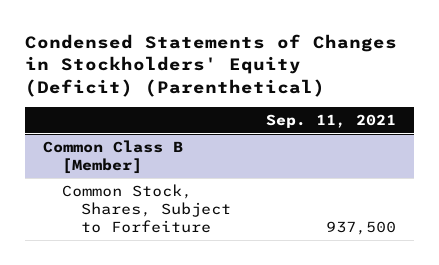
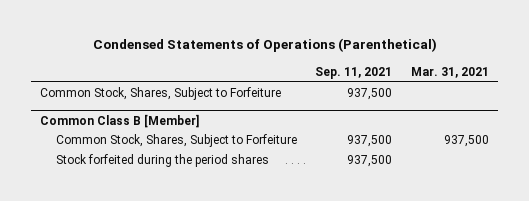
[25,33,398,97] Condensed Statements of Changes in Stockholders' Equity (Deficit) (Parenthetical) -> [92,38,437,53] Condensed Statements of Operations (Parenthetical)
none -> [411,66,490,78] Mar. 31, 2021
none -> [40,87,282,101] Common Stock, Shares, Subject to Forfeiture
none -> [55,154,269,168] Stock forfeited during the period shares

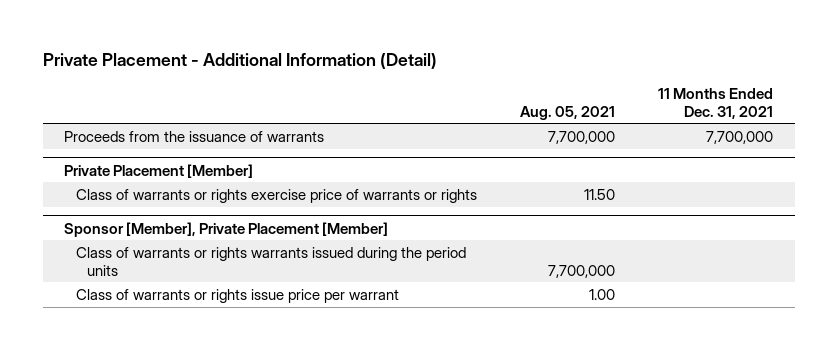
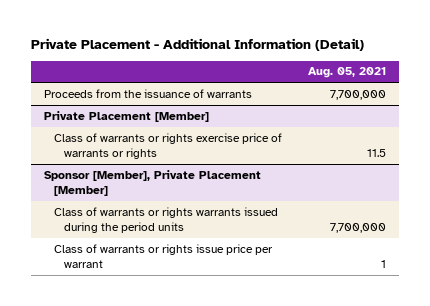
[658,87,774,119] 11 Months Ended Dec. 31, 2021 -> none
[584,188,616,200] 11.50 -> [367,148,387,157] 11.5
[589,288,616,300] 1.00 -> [381,259,387,268] 1

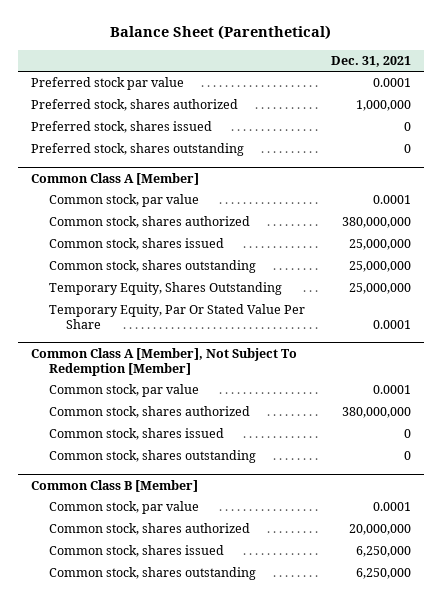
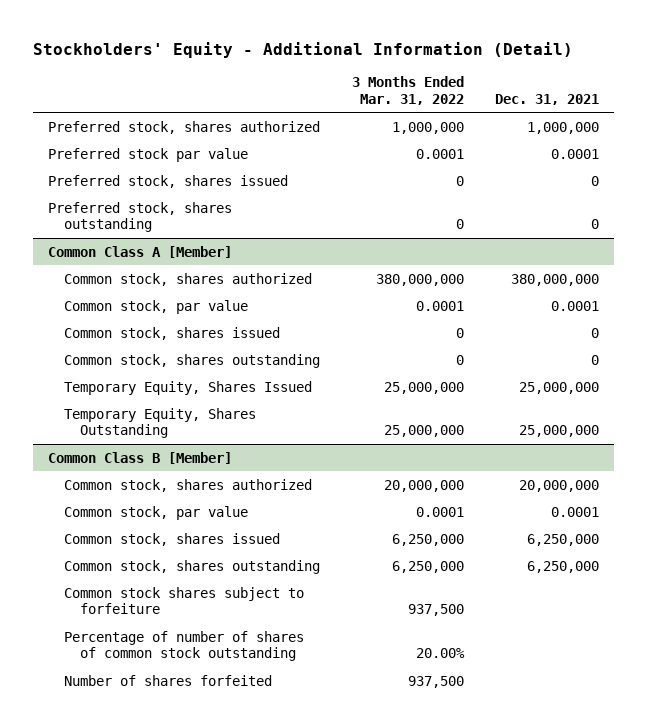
[109,25,331,41] Balance Sheet (Parenthetical) -> [32,41,573,58] Stockholders' Equity - Additional Information (Detail)
none -> [351,76,464,105] 3 Months Ended Mar. 31, 2022
[31,77,185,91] Preferred stock par value -> [48,147,249,162] Preferred stock par value
[48,194,199,208] Common stock, par value -> none
[48,238,224,251] Common stock, shares issued -> none
[48,260,256,274] Common stock, shares outstanding -> none
[48,304,305,330] Temporary Equity, Par Or Stated Value Per Share -> none
[31,347,298,376] Common Class A [Member], Not Subject To Redemption [Member] -> none
[48,406,250,419] Common stock, shares authorized -> none
none -> [64,380,313,395] Temporary Equity, Shares Issued
[48,282,282,296] Temporary Equity, Shares Outstanding -> [64,407,257,439] Temporary Equity, Shares Outstanding
[48,501,199,515] Common stock, par value -> [64,505,249,520] Common stock, par value
none -> [64,586,305,615] Common stock shares subject to forfeiture
none -> [64,630,305,662] Percentage of number of shares of common stock outstanding
none -> [64,674,273,686] Number of shares forfeited

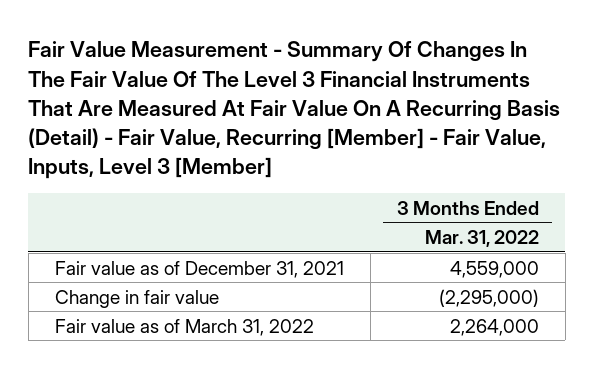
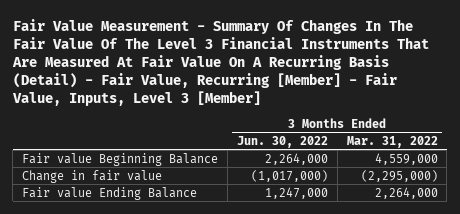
none -> [236,135,328,148] Jun. 30, 2022
[54,260,344,278] Fair value as of December 31, 2021 -> [22,152,219,166] Fair value Beginning Balance
[54,318,314,336] Fair value as of March 31, 2022 -> [22,186,198,200] Fair value Ending Balance

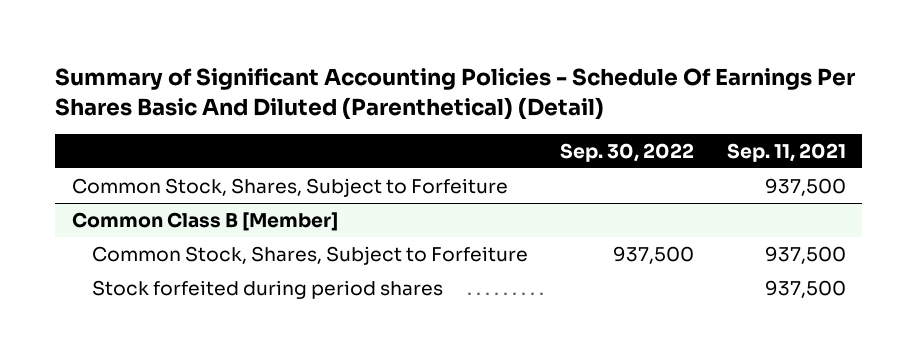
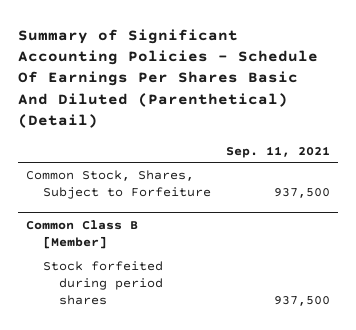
[560,142,695,162] Sep. 30, 2022 -> none
[91,245,528,265] Common Stock, Shares, Subject to Forfeiture -> none

